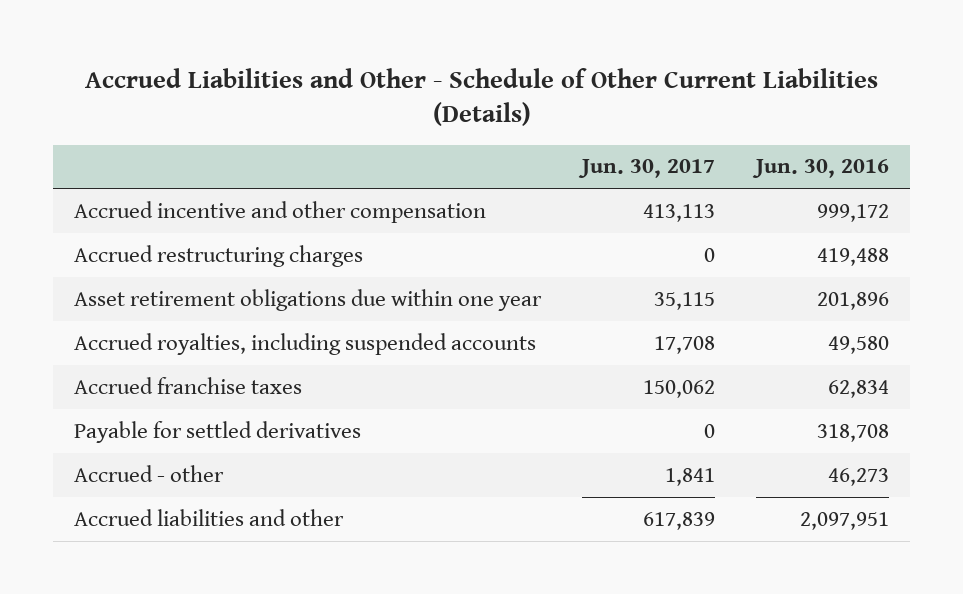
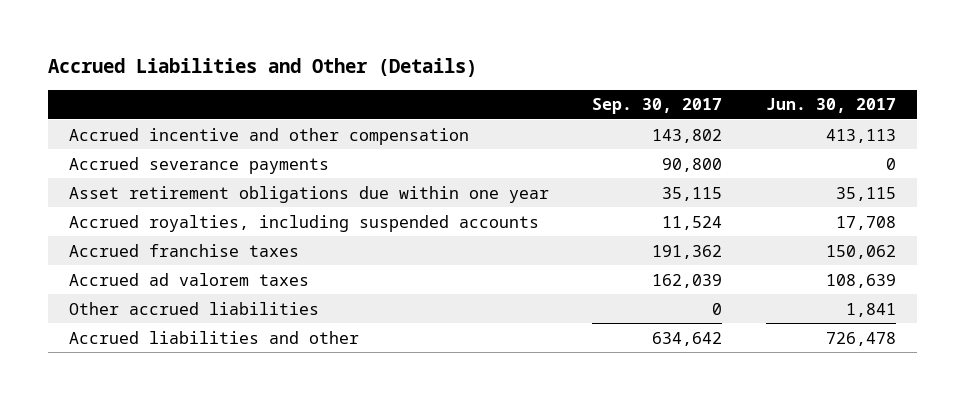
[84,67,878,127] Accrued Liabilities and Other - Schedule of Other Current Liabilities (Details) -> [47,58,477,78] Accrued Liabilities and Other (Details)
[752,159,890,179] Jun. 30, 2016 -> none
none -> [592,98,723,115] Sep. 30, 2017
[73,244,363,267] Accrued restructuring charges -> none
none -> [69,156,330,174] Accrued severance payments
[73,420,361,443] Payable for settled derivatives -> none
none -> [69,272,310,286] Accrued ad valorem taxes
[73,464,224,482] Accrued - other -> [69,301,320,315] Other accrued liabilities
[643,511,716,530] 617,839 -> [825,331,896,346] 726,478

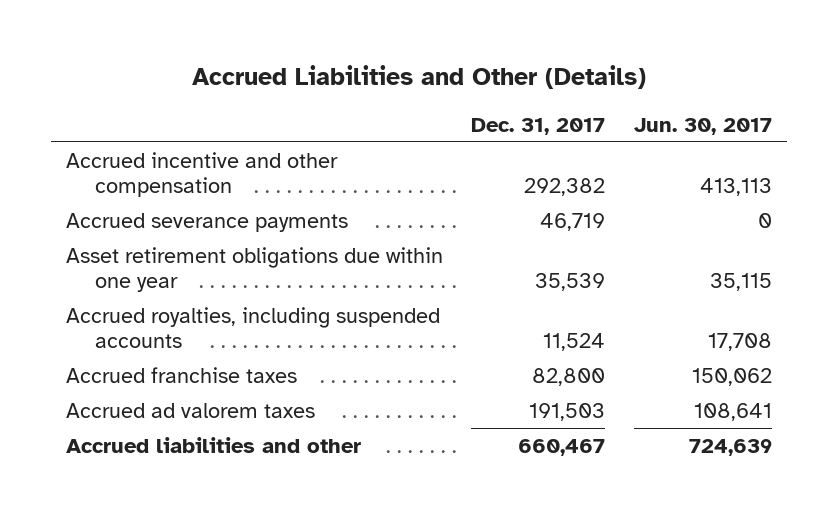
[592,98,723,115] Sep. 30, 2017 -> none
none -> [471,117,606,135] Dec. 31, 2017
[69,301,320,315] Other accrued liabilities -> none
[825,273,896,288] 108,639 -> [694,402,773,421] 108,641
[825,331,896,346] 726,478 -> [689,438,773,456] 724,639

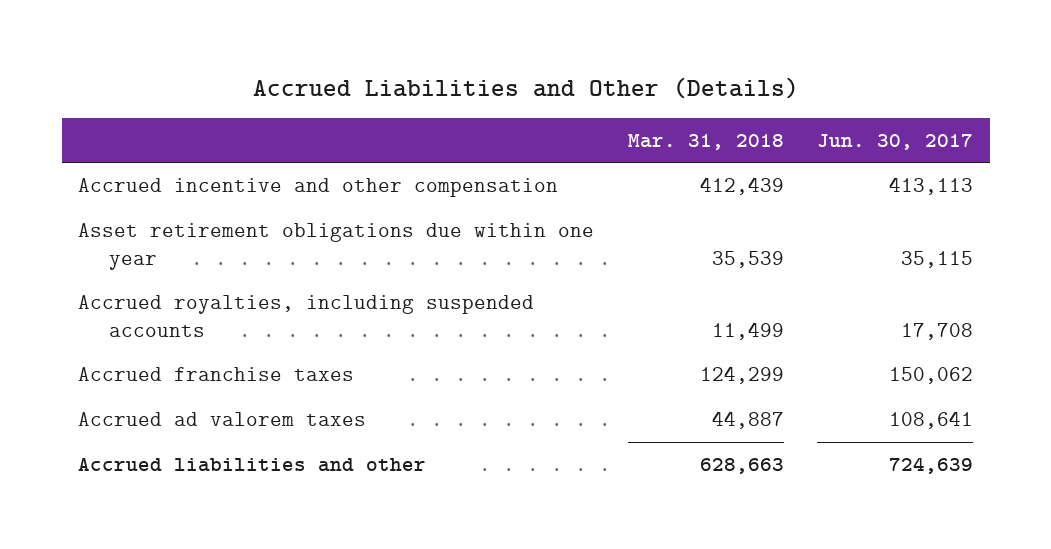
[471,117,606,135] Dec. 31, 2017 -> none
none -> [627,133,784,150] Mar. 31, 2018
[65,212,348,232] Accrued severance payments -> none

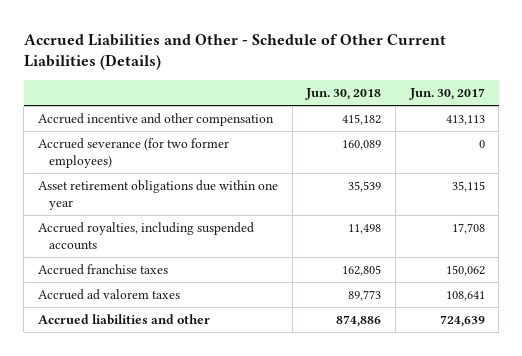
[252,76,799,99] Accrued Liabilities and Other (Details) -> [23,34,446,71] Accrued Liabilities and Other - Schedule of Other Current Liabilities (Details)
[627,133,784,150] Mar. 31, 2018 -> none
none -> [305,88,382,101] Jun. 30, 2018
none -> [37,138,229,168] Accrued severance (for two former employees)

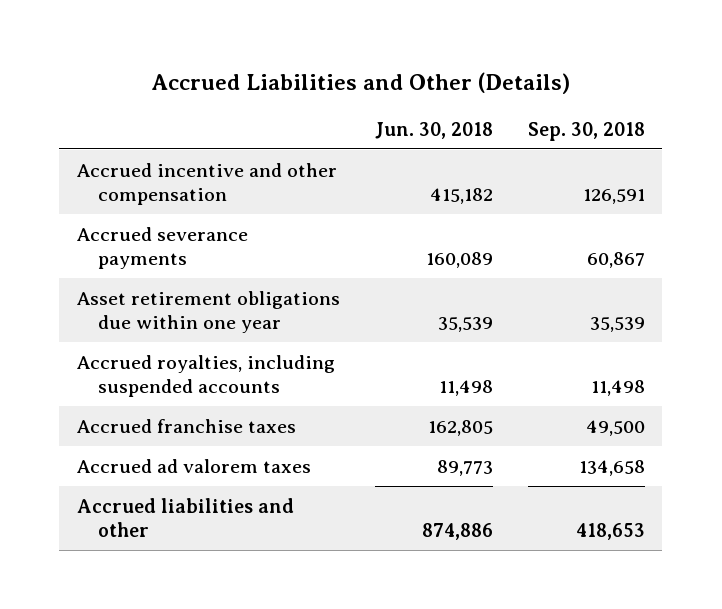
[23,34,446,71] Accrued Liabilities and Other - Schedule of Other Current Liabilities (Details) -> [150,71,570,94] Accrued Liabilities and Other (Details)
[408,88,485,101] Jun. 30, 2017 -> none
none -> [527,121,645,141] Sep. 30, 2018
[37,138,229,168] Accrued severance (for two former employees) -> [76,226,248,269] Accrued severance payments

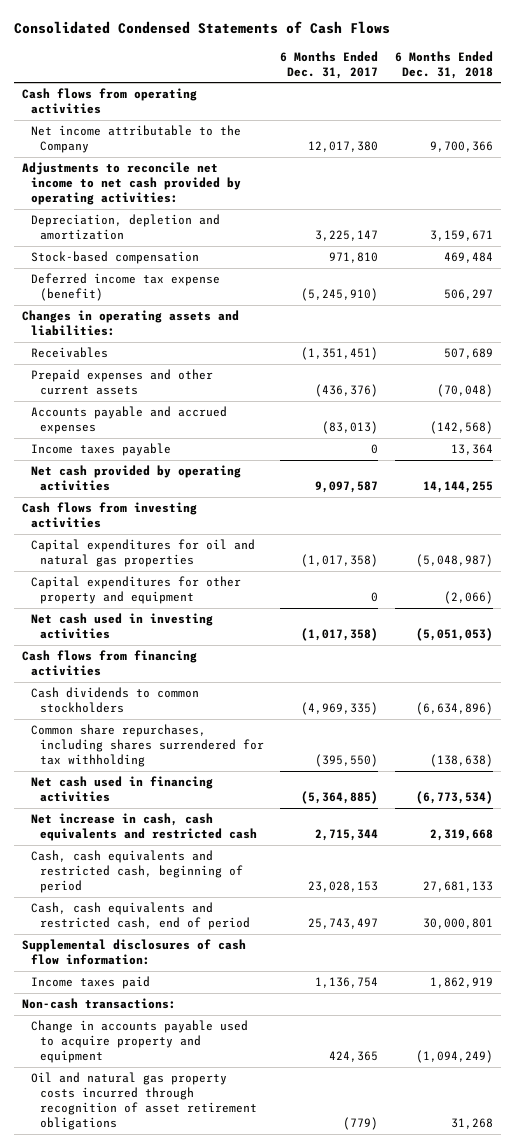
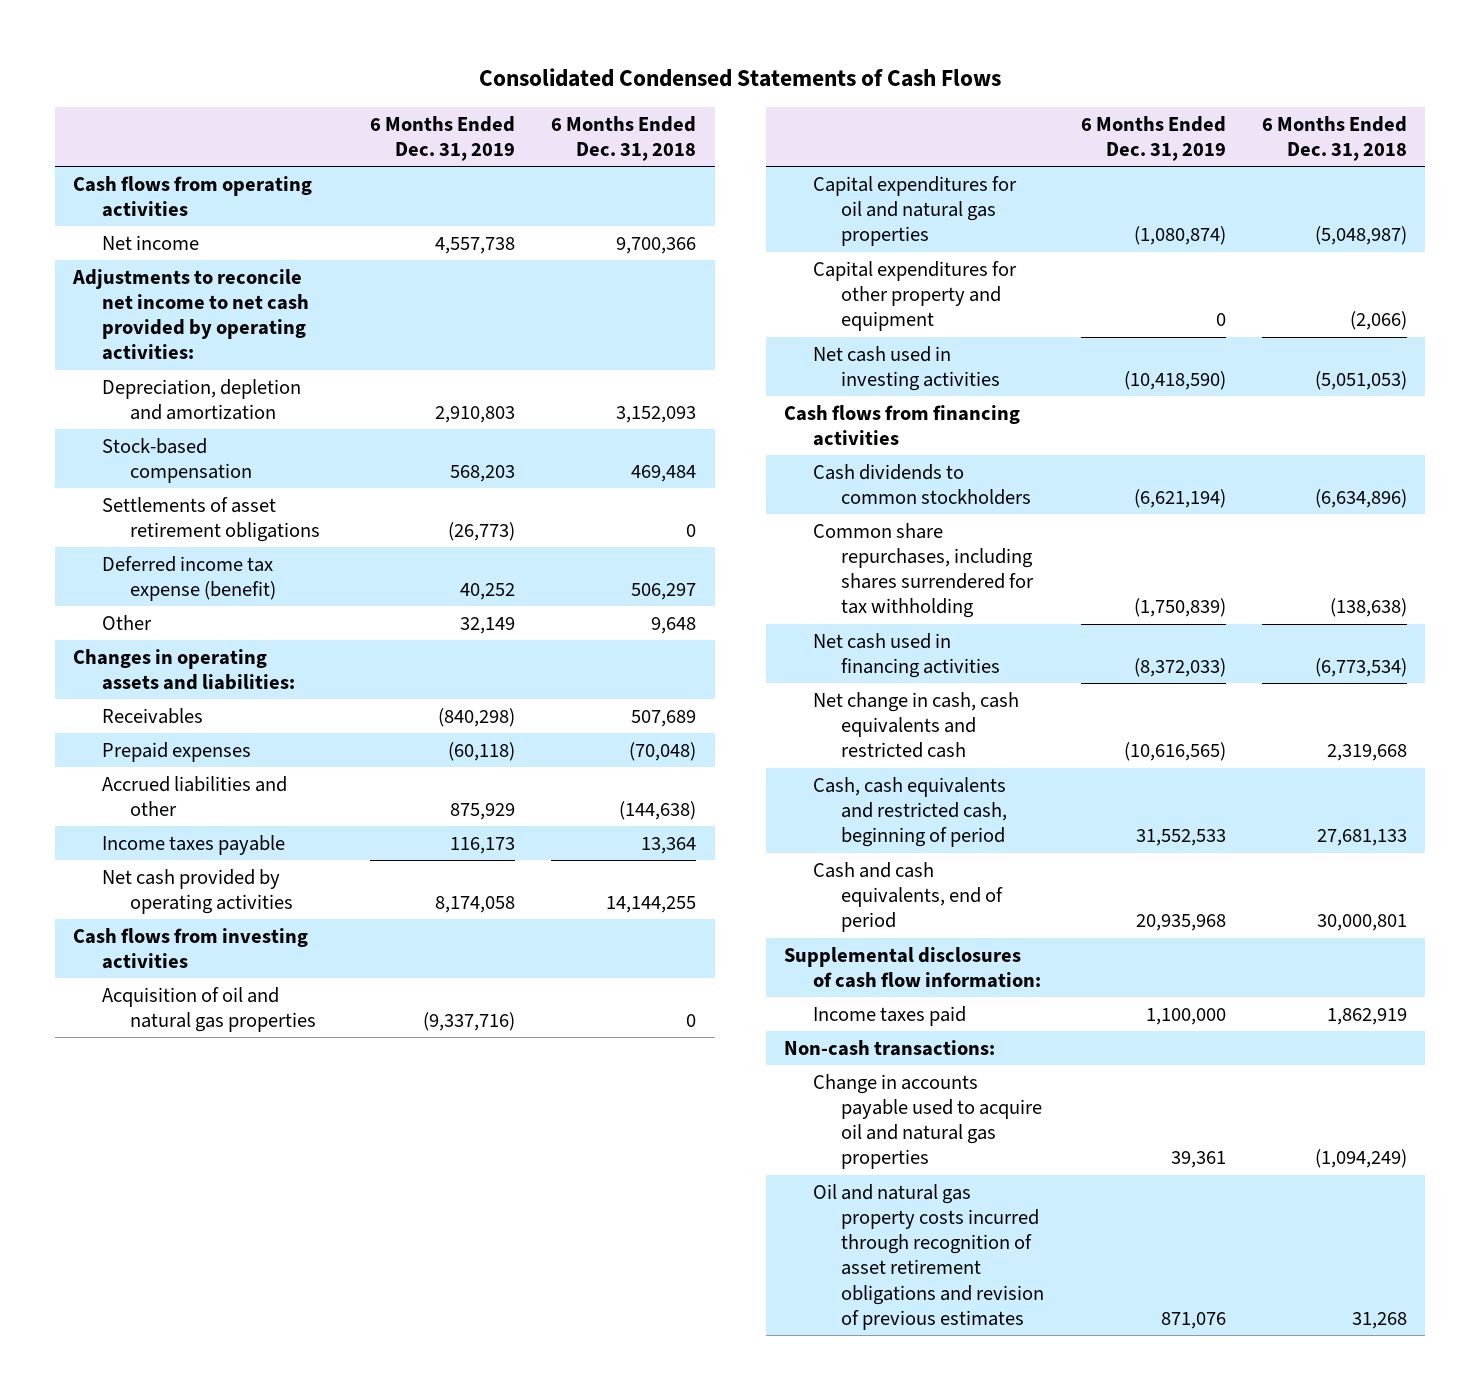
[280,50,379,79] 6 Months Ended Dec. 31, 2017 -> none
none -> [369,115,515,161] 6 Months Ended Dec. 31, 2019
[31,125,242,154] Net income attributable to the Company -> [101,234,199,250] Net income
[429,230,493,242] 3,159,671 -> [616,406,697,424] 3,152,093
none -> [101,496,321,543] Settlements of asset retirement obligations
none -> [101,614,152,630] Other
[31,369,214,396] Prepaid expenses and other current assets -> [101,741,251,762] Prepaid expenses
[31,406,228,435] Accounts payable and accrued expenses -> [101,775,287,817] Accrued liabilities and other
[429,421,493,435] (142,568) -> [619,801,697,821] (144,638)
none -> [101,986,317,1033] Acquisition of oil and natural gas properties
[31,813,258,842] Net increase in cash, cash equivalents and restricted cash -> [812,691,1019,759] Net change in cash, cash equivalents and restricted cash
[31,902,251,931] Cash, cash equivalents and restricted cash, end of period -> [812,861,1004,933] Cash and cash equivalents, end of period
[31,1020,249,1064] Change in accounts payable used to acquire property and equipment -> [812,1073,1043,1170] Change in accounts payable used to acquire oil and natural gas properties
[31,1072,258,1131] Oil and natural gas property costs incurred through recognition of asset retirement obligations -> [812,1183,1045,1330] Oil and natural gas property costs incurred through recognition of asset retirement obligations and revision of previous estimates

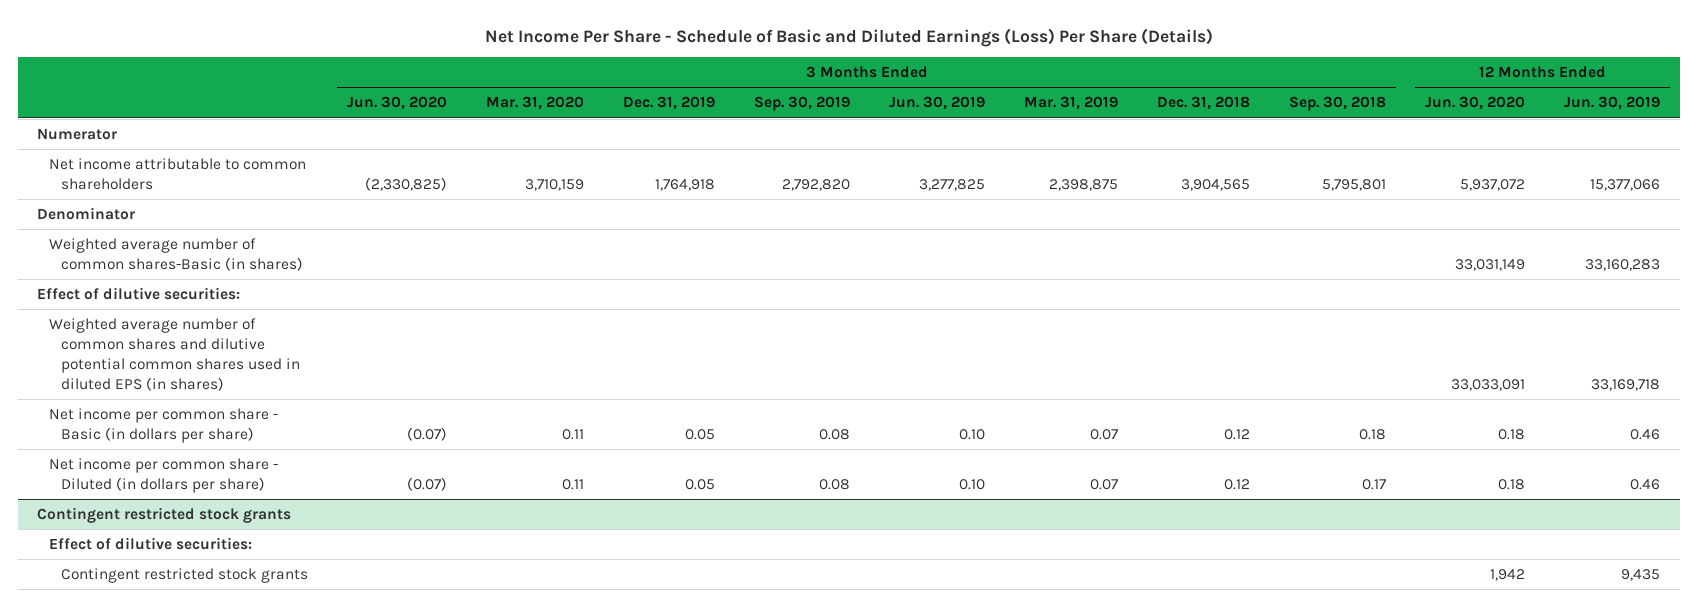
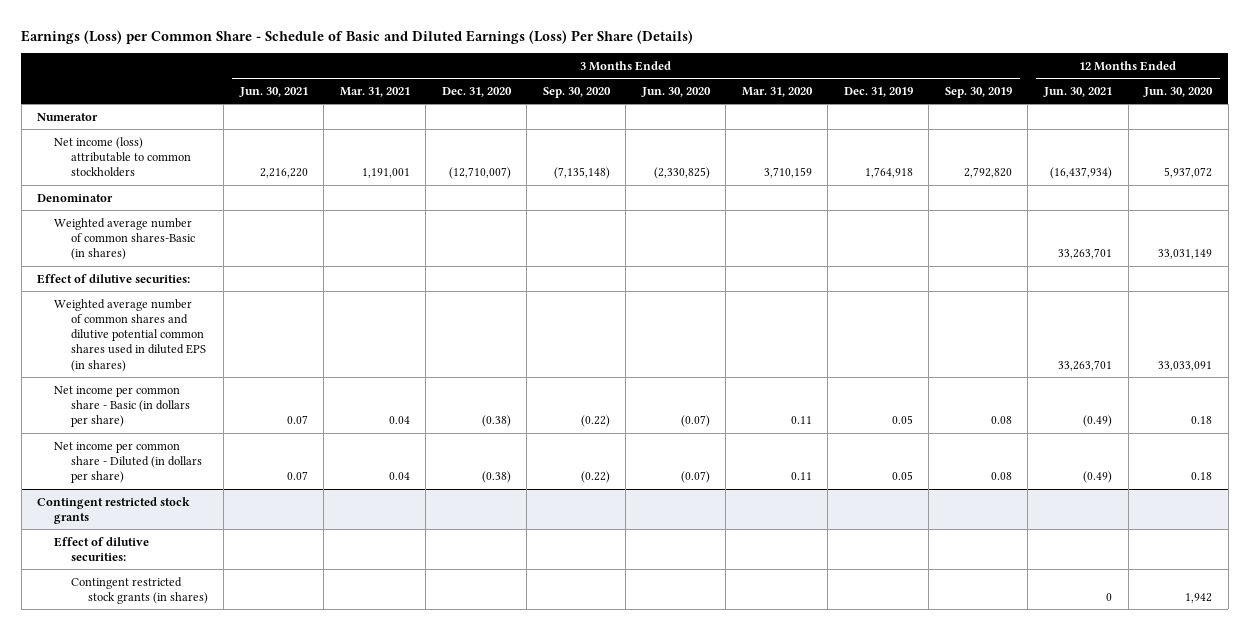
[484,27,1213,47] Net Income Per Share - Schedule of Basic and Diluted Earnings (Loss) Per Share (Details) -> [21,29,694,44] Earnings (Loss) per Common Share - Schedule of Basic and Diluted Earnings (Loss) Per Share (Details)
[889,96,986,111] Jun. 30, 2019 -> none
[1024,96,1119,111] Mar. 31, 2019 -> none
[1157,96,1251,111] Dec. 31, 2018 -> none
[1289,96,1387,112] Sep. 30, 2018 -> none
[1564,96,1661,111] Jun. 30, 2019 -> none
none -> [238,86,308,97] Jun. 30, 2021
none -> [339,86,410,97] Mar. 31, 2021
none -> [441,86,512,97] Dec. 31, 2020
none -> [542,86,611,98] Sep. 30, 2020
none -> [1042,86,1112,97] Jun. 30, 2021
[49,158,307,190] Net income attributable to common shareholders -> [54,136,191,178] Net income (loss) attributable to common stockholders
[61,568,309,584] Contingent restricted stock grants -> [70,576,208,604] Contingent restricted stock grants (in shares)

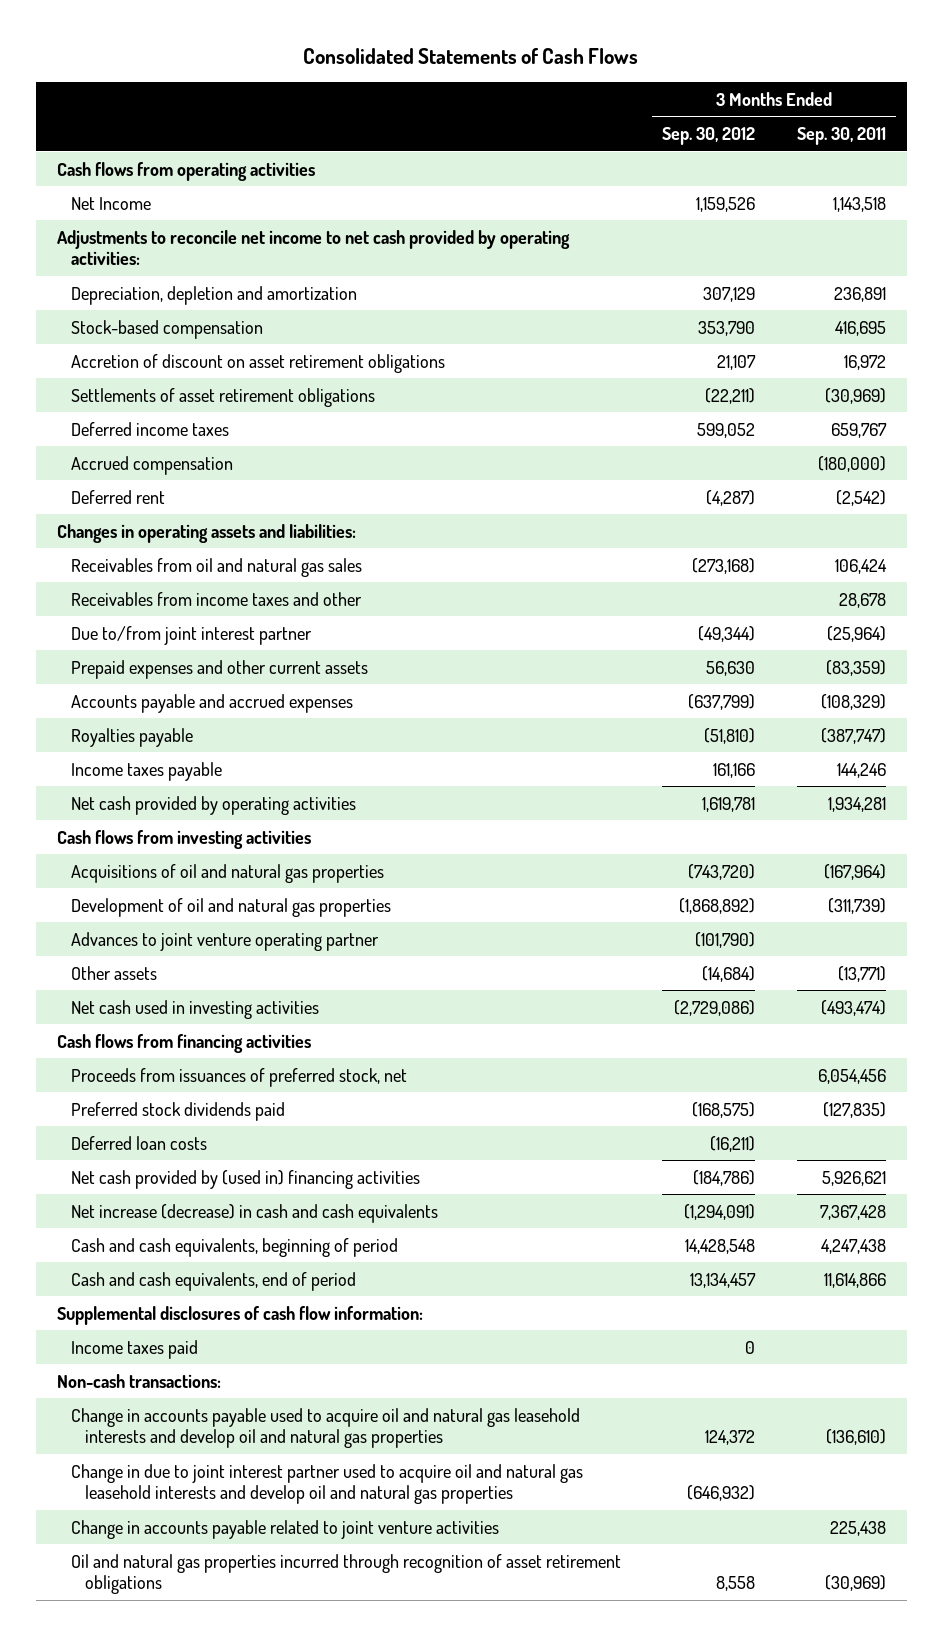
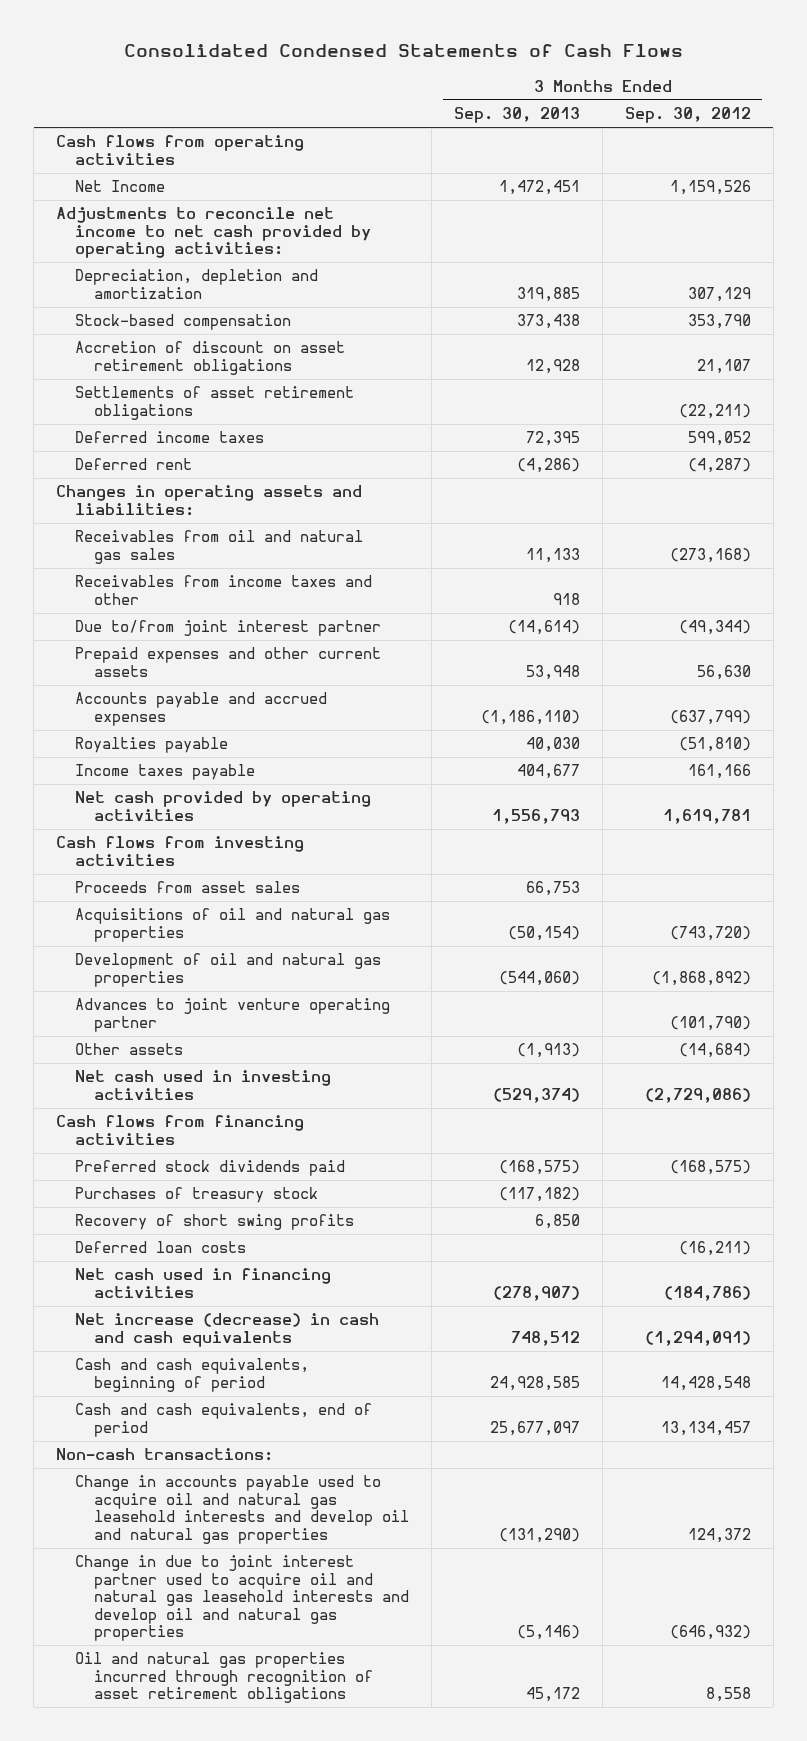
[303,48,639,65] Consolidated Statements of Cash Flows -> [123,44,683,58] Consolidated Condensed Statements of Cash Flows
[796,127,886,146] Sep. 30, 2011 -> none
none -> [454,107,581,124] Sep. 30, 2013
[70,455,233,475] Accrued compensation -> none
none -> [75,881,301,894] Proceeds from asset sales
[70,1067,407,1087] Proceeds from issuances of preferred stock, net -> none
none -> [75,1187,319,1204] Purchases of treasury stock
none -> [75,1214,355,1231] Recovery of short swing profits
[70,1169,420,1189] Net cash provided by (used in) financing activities -> [75,1268,332,1298] Net cash used in financing activities
[56,1305,423,1325] Supplemental disclosures of cash flow information: -> none
[70,1339,198,1359] Income taxes paid -> none
[70,1519,499,1539] Change in accounts payable related to joint venture activities -> none

